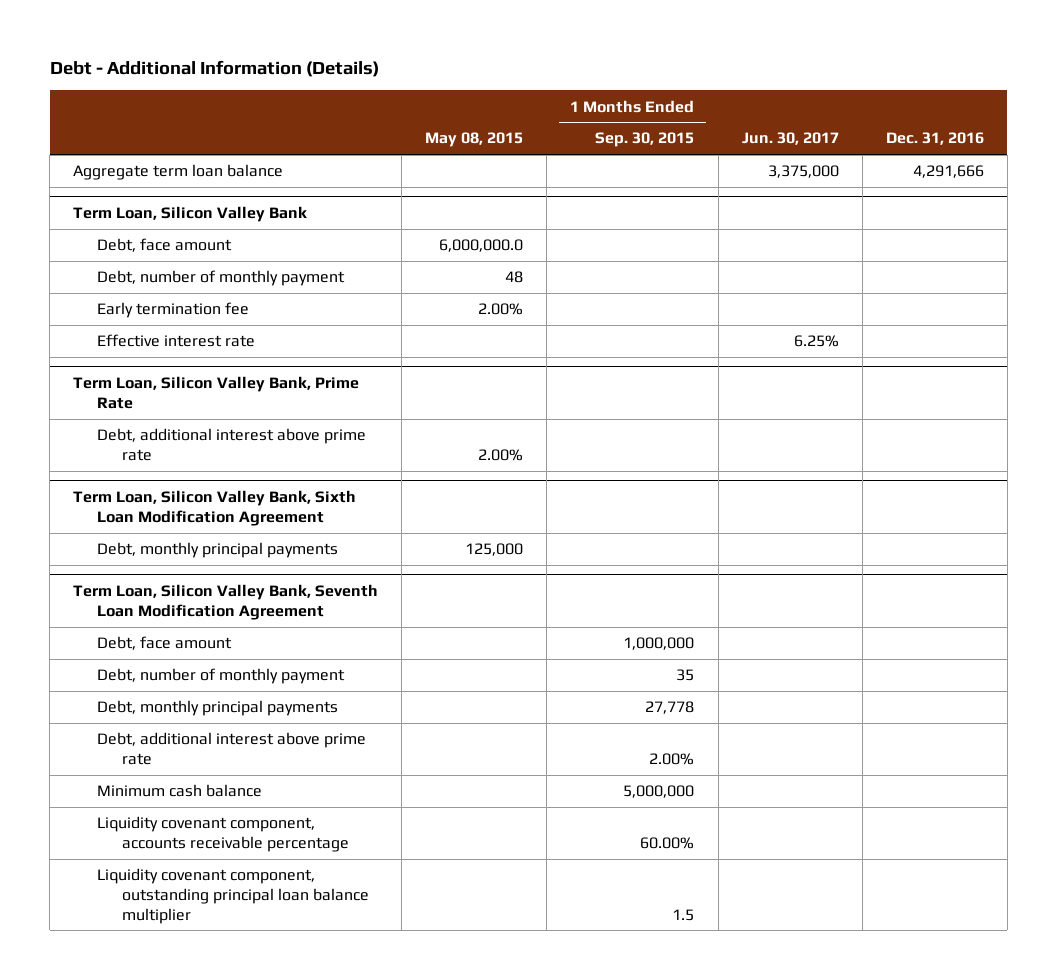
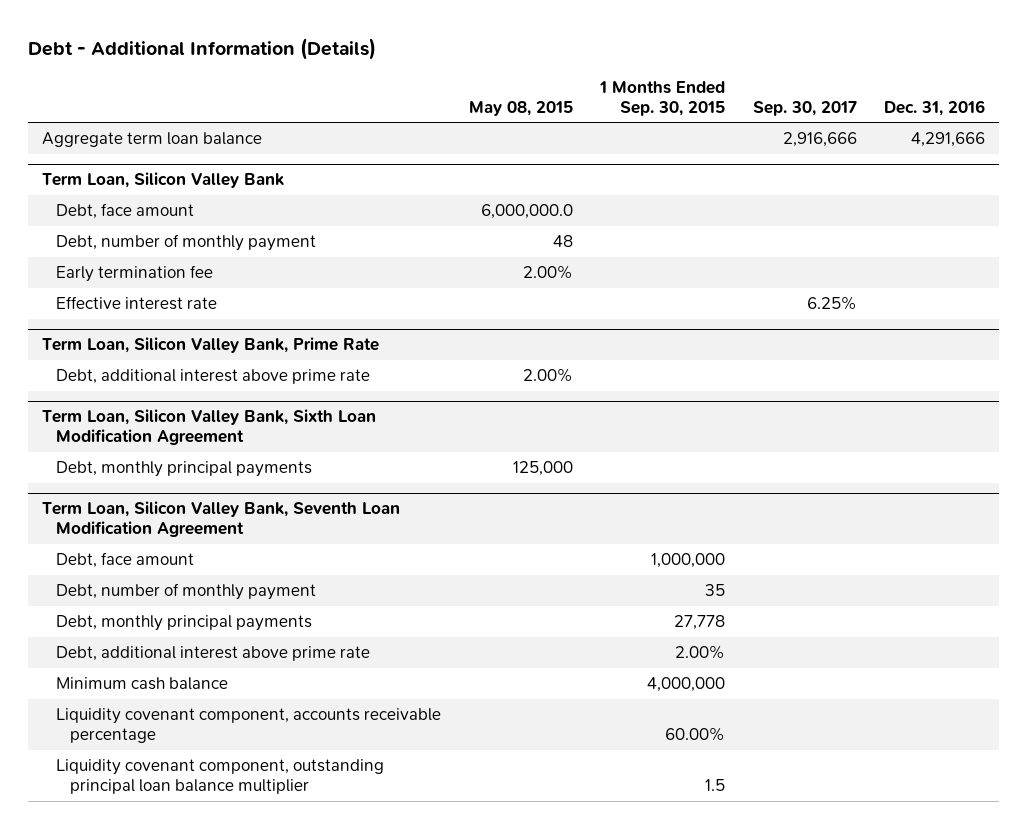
[741,132,839,146] Jun. 30, 2017 -> none
none -> [752,100,857,116] Sep. 30, 2017
[623,785,695,799] 5,000,000 -> [647,677,726,693] 4,000,000

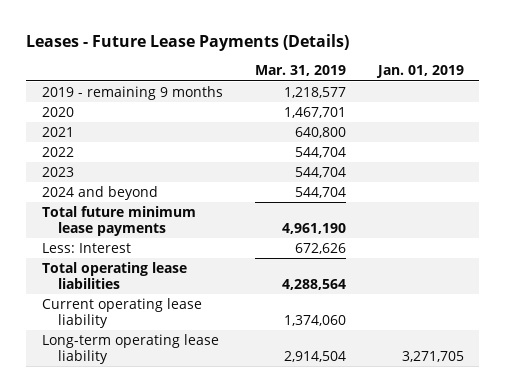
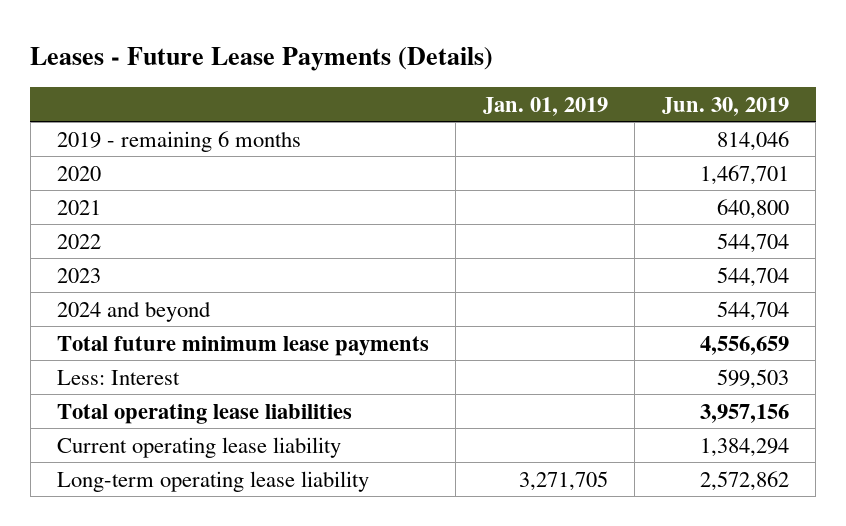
[254,65,346,77] Mar. 31, 2019 -> none
none -> [661,96,789,116] Jun. 30, 2019
[41,85,223,100] 2019 - remaining 9 months -> [56,130,301,152] 2019 - remaining 6 months

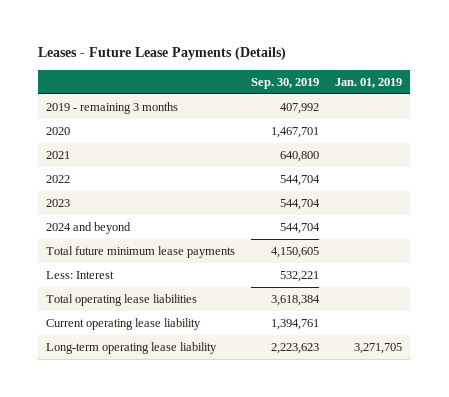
[661,96,789,116] Jun. 30, 2019 -> none
none -> [251,77,320,89] Sep. 30, 2019
[56,130,301,152] 2019 - remaining 6 months -> [46,101,179,114] 2019 - remaining 3 months

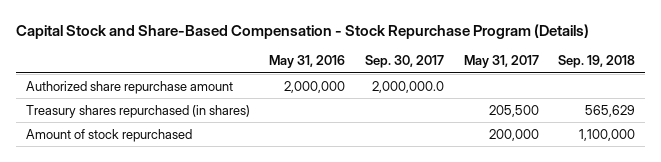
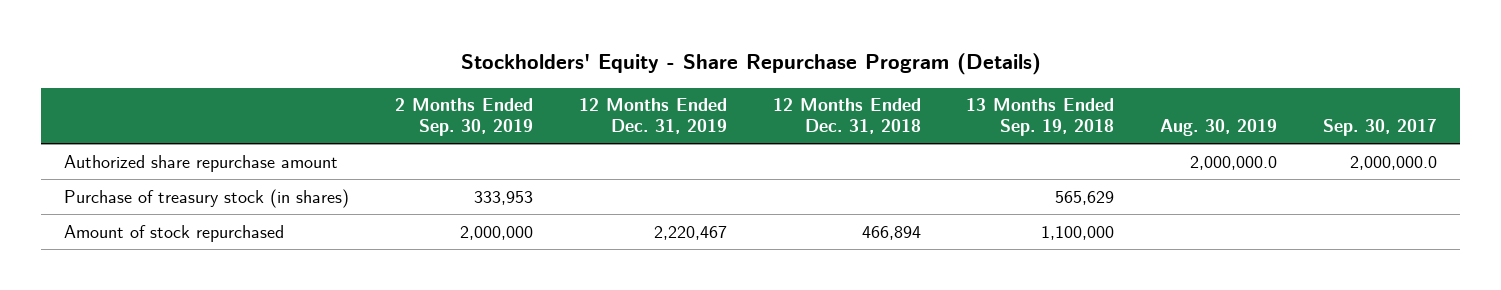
[15,23,589,39] Capital Stock and Share-Based Compensation - Stock Repurchase Program (Details) -> [460,53,1041,76] Stockholders' Equity - Share Repurchase Program (Details)
[269,55,346,69] May 31, 2016 -> none
[463,55,539,69] May 31, 2017 -> none
[558,55,636,69] Sep. 19, 2018 -> none
none -> [394,98,533,137] 2 Months Ended Sep. 30, 2019
none -> [578,98,727,135] 12 Months Ended Dec. 31, 2019
none -> [772,98,921,135] 12 Months Ended Dec. 31, 2018
none -> [966,98,1115,137] 13 Months Ended Sep. 19, 2018
none -> [1160,119,1278,137] Aug. 30, 2019
[25,104,250,118] Treasury shares repurchased (in shares) -> [64,188,350,208] Purchase of treasury stock (in shares)

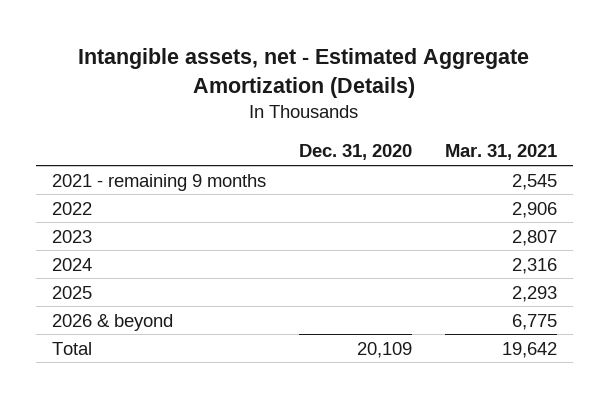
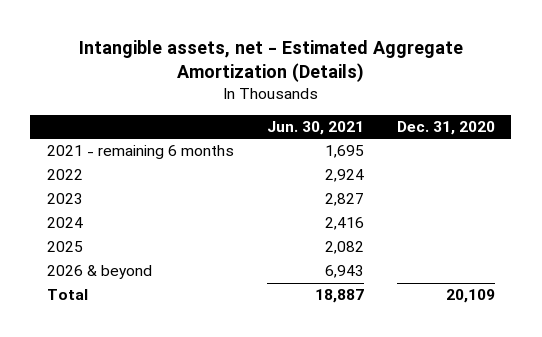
[444,144,557,161] Mar. 31, 2021 -> none
none -> [266,121,364,136] Jun. 30, 2021
[52,173,267,191] 2021 - remaining 9 months -> [46,145,234,160] 2021 - remaining 6 months

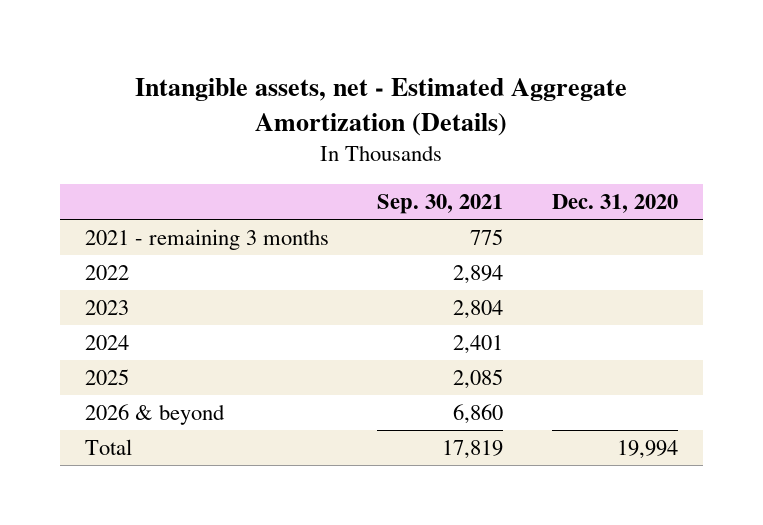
[266,121,364,136] Jun. 30, 2021 -> none
none -> [377,194,504,215] Sep. 30, 2021
[46,145,234,160] 2021 - remaining 6 months -> [84,229,329,251] 2021 - remaining 3 months
[445,289,495,304] 20,109 -> [617,440,679,460] 19,994

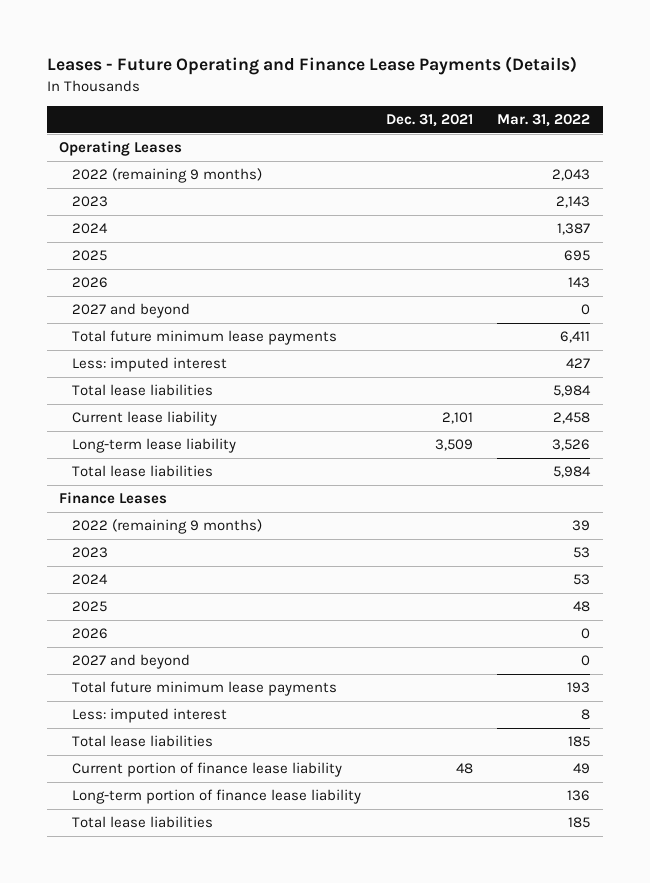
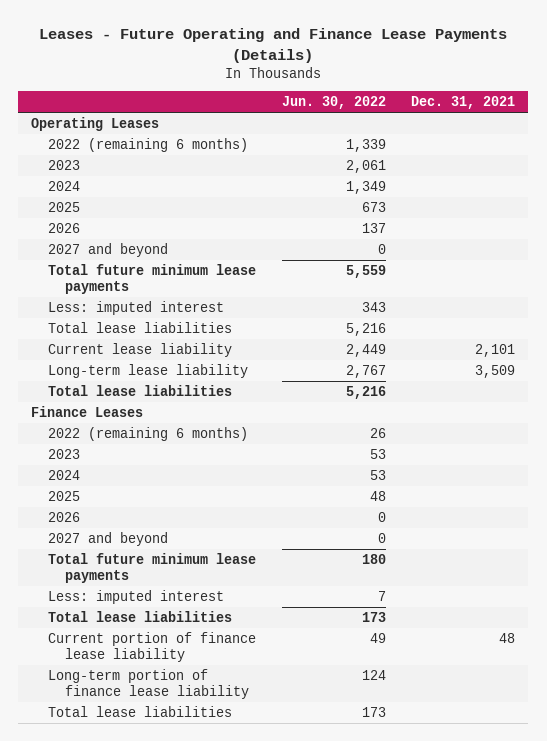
[497,114,591,128] Mar. 31, 2022 -> none
none -> [281,95,386,109] Jun. 30, 2022
[72,168,263,184] 2022 (remaining 9 months) -> [48,137,249,152] 2022 (remaining 6 months)
[72,519,263,535] 2022 (remaining 9 months) -> [48,426,249,441] 2022 (remaining 6 months)

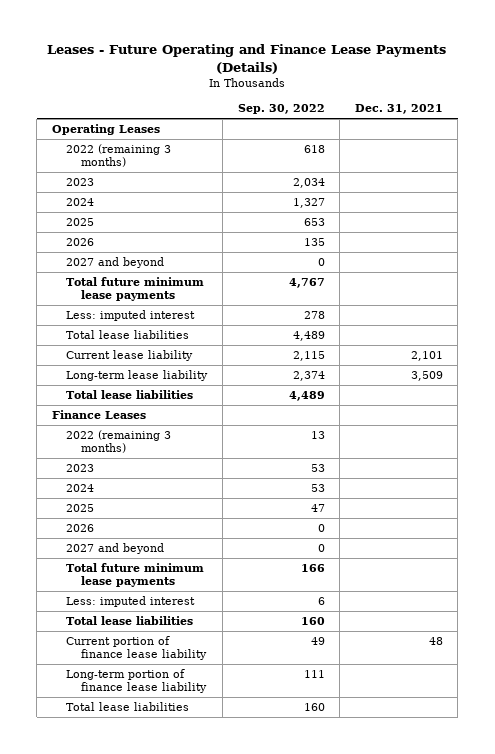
[281,95,386,109] Jun. 30, 2022 -> none
none -> [237,104,325,115] Sep. 30, 2022
[48,137,249,152] 2022 (remaining 6 months) -> [66,144,172,168] 2022 (remaining 3 months)
[48,426,249,441] 2022 (remaining 6 months) -> [66,430,172,454] 2022 (remaining 3 months)

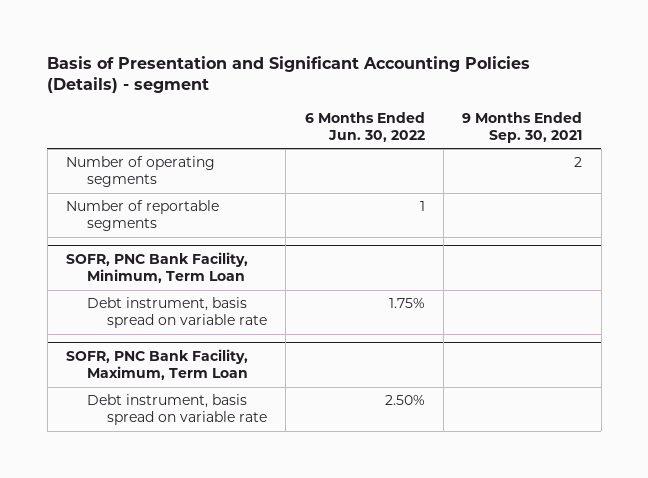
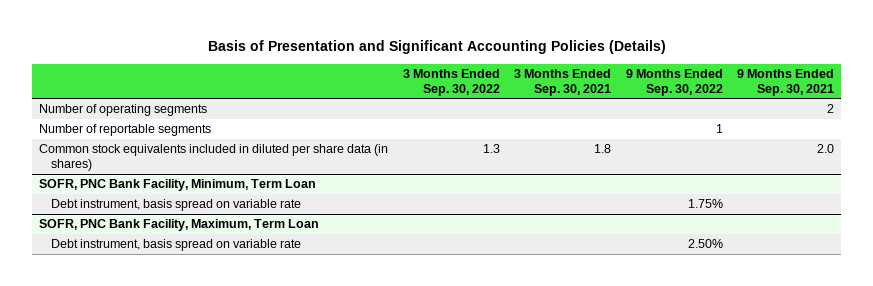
[47,55,531,94] Basis of Presentation and Significant Accounting Policies (Details) - segment -> [207,40,666,55] Basis of Presentation and Significant Accounting Policies (Details)
[304,111,425,142] 6 Months Ended Jun. 30, 2022 -> none
none -> [402,68,500,96] 3 Months Ended Sep. 30, 2022
none -> [514,68,612,96] 3 Months Ended Sep. 30, 2021
none -> [625,68,723,96] 9 Months Ended Sep. 30, 2022
none -> [39,144,389,172] Common stock equivalents included in diluted per share data (in shares)

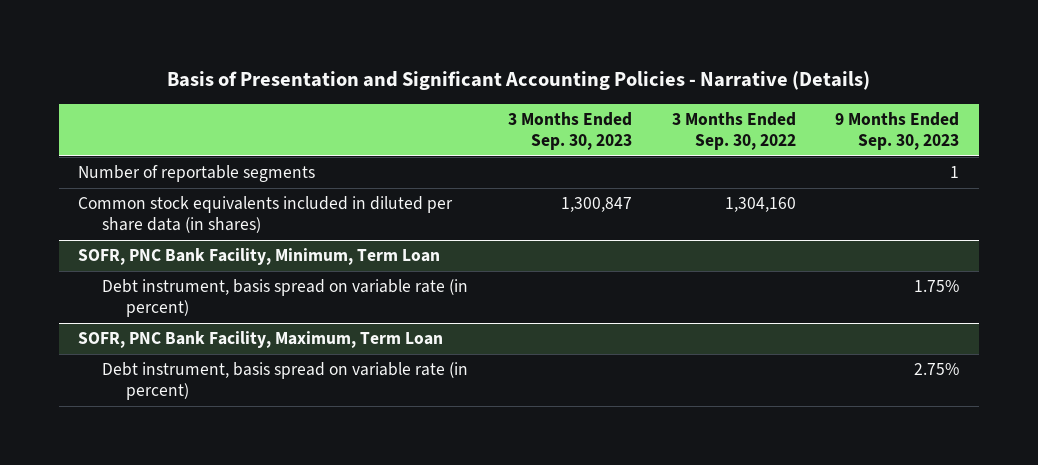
[207,40,666,55] Basis of Presentation and Significant Accounting Policies (Details) -> [166,71,870,91] Basis of Presentation and Significant Accounting Policies - Narrative (Details)
[514,68,612,96] 3 Months Ended Sep. 30, 2021 -> none
[625,68,723,96] 9 Months Ended Sep. 30, 2022 -> none
[736,68,834,96] 9 Months Ended Sep. 30, 2021 -> none
none -> [507,112,632,151] 3 Months Ended Sep. 30, 2023
none -> [835,112,960,151] 9 Months Ended Sep. 30, 2023
[39,104,208,117] Number of operating segments -> none
[482,144,500,154] 1.3 -> [724,197,796,213] 1,304,160
[50,199,301,212] Debt instrument, basis spread on variable rate -> [102,279,469,318] Debt instrument, basis spread on variable rate (in percent)
[50,239,301,252] Debt instrument, basis spread on variable rate -> [102,362,469,401] Debt instrument, basis spread on variable rate (in percent)

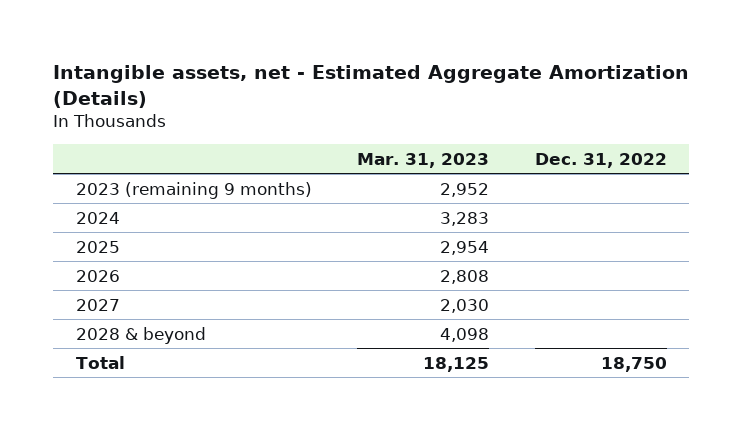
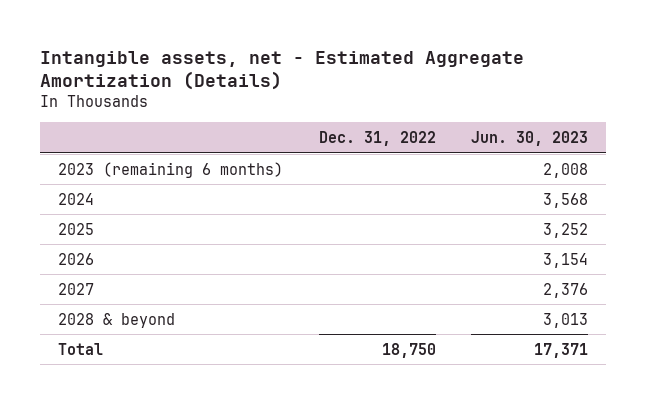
[357,152,490,168] Mar. 31, 2023 -> none
none -> [471,131,589,147] Jun. 30, 2023
[76,181,313,199] 2023 (remaining 9 months) -> [57,161,283,178] 2023 (remaining 6 months)

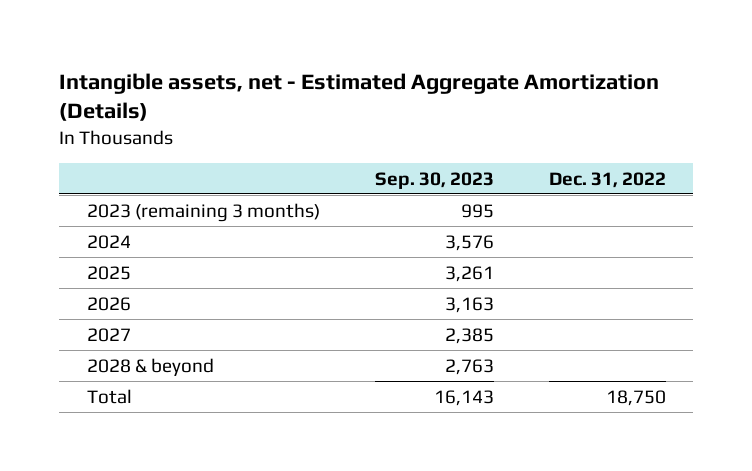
[471,131,589,147] Jun. 30, 2023 -> none
none -> [374,171,494,189] Sep. 30, 2023
[57,161,283,178] 2023 (remaining 6 months) -> [86,202,320,222] 2023 (remaining 3 months)

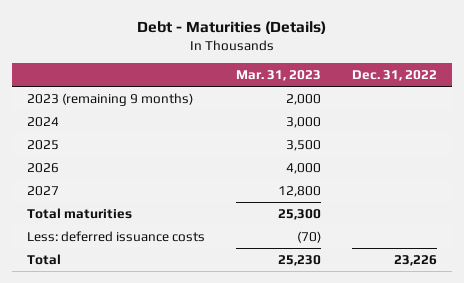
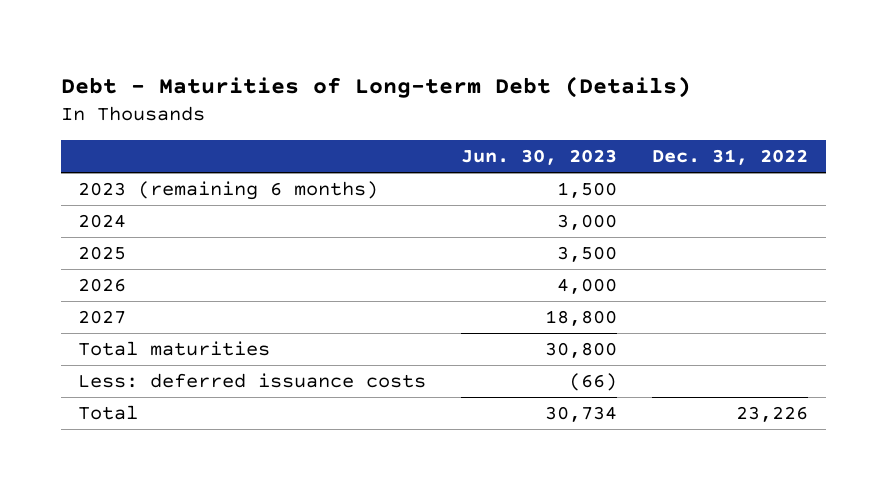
[136,21,326,35] Debt - Maturities (Details) -> [60,75,691,98] Debt - Maturities of Long-term Debt (Details)
[235,70,321,82] Mar. 31, 2023 -> none
none -> [461,149,618,166] Jun. 30, 2023
[27,92,194,106] 2023 (remaining 9 months) -> [78,180,379,200] 2023 (remaining 6 months)

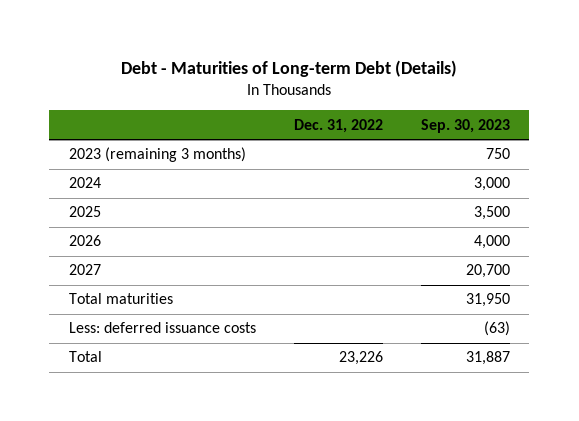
[461,149,618,166] Jun. 30, 2023 -> none
none -> [420,118,510,133] Sep. 30, 2023
[78,180,379,200] 2023 (remaining 6 months) -> [68,147,246,163] 2023 (remaining 3 months)

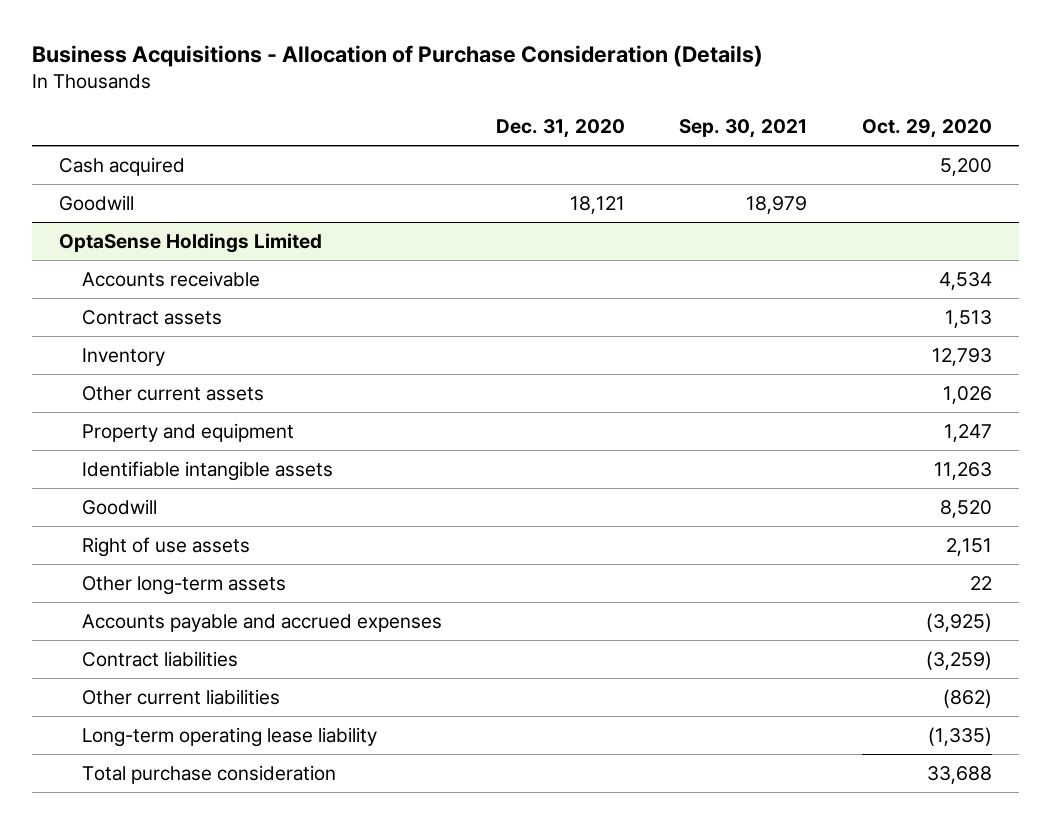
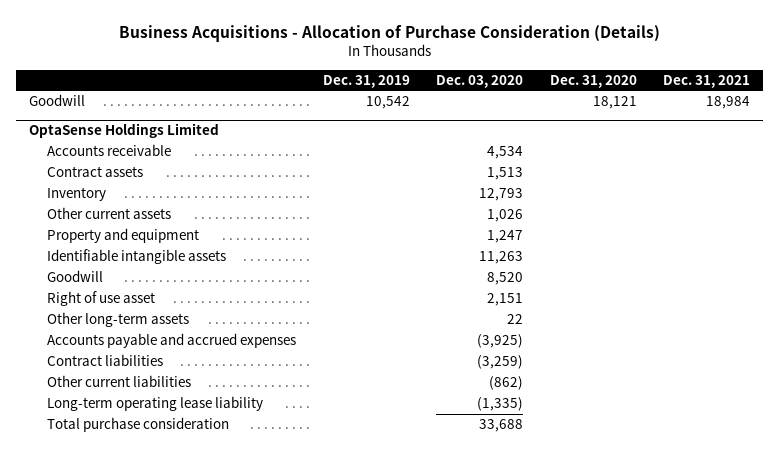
[679,118,808,138] Sep. 30, 2021 -> none
[861,118,992,138] Oct. 29, 2020 -> none
none -> [322,75,410,89] Dec. 31, 2019
none -> [436,75,524,89] Dec. 03, 2020
none -> [663,75,751,89] Dec. 31, 2021
[58,157,185,177] Cash acquired -> none
[82,537,251,558] Right of use assets -> [47,291,156,307] Right of use asset

